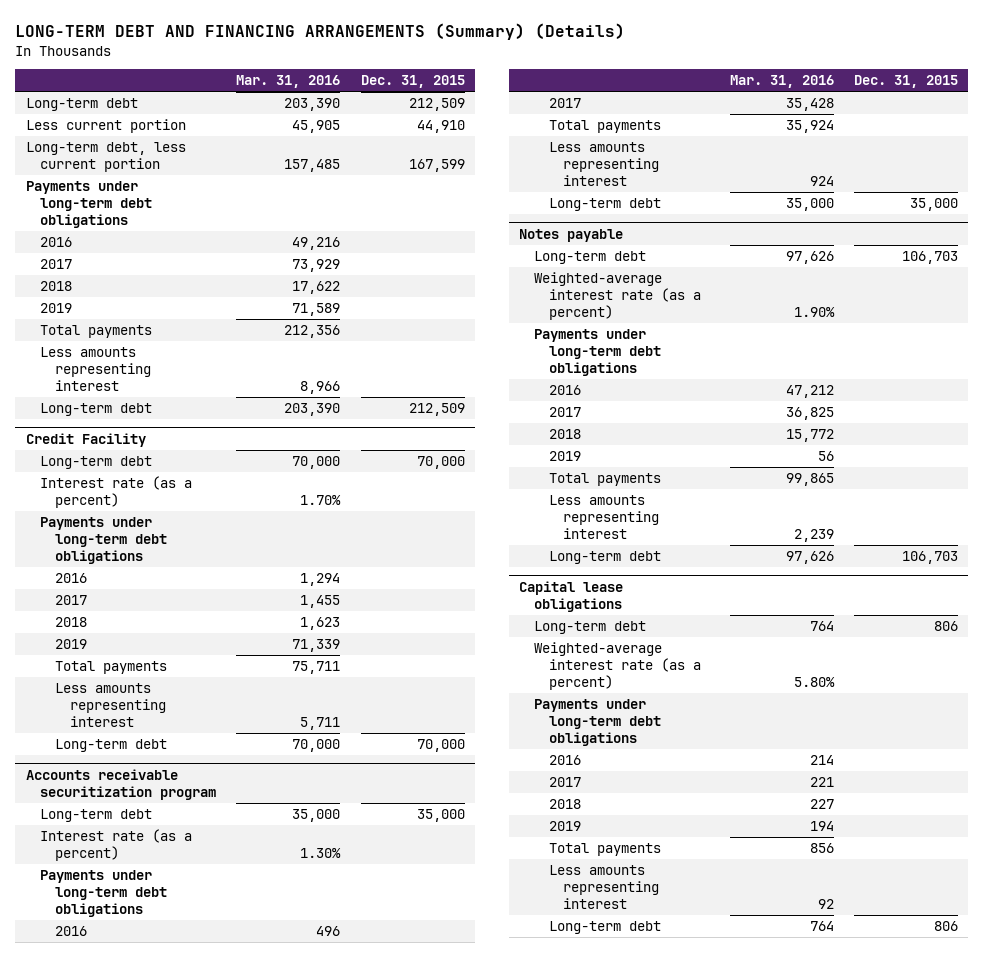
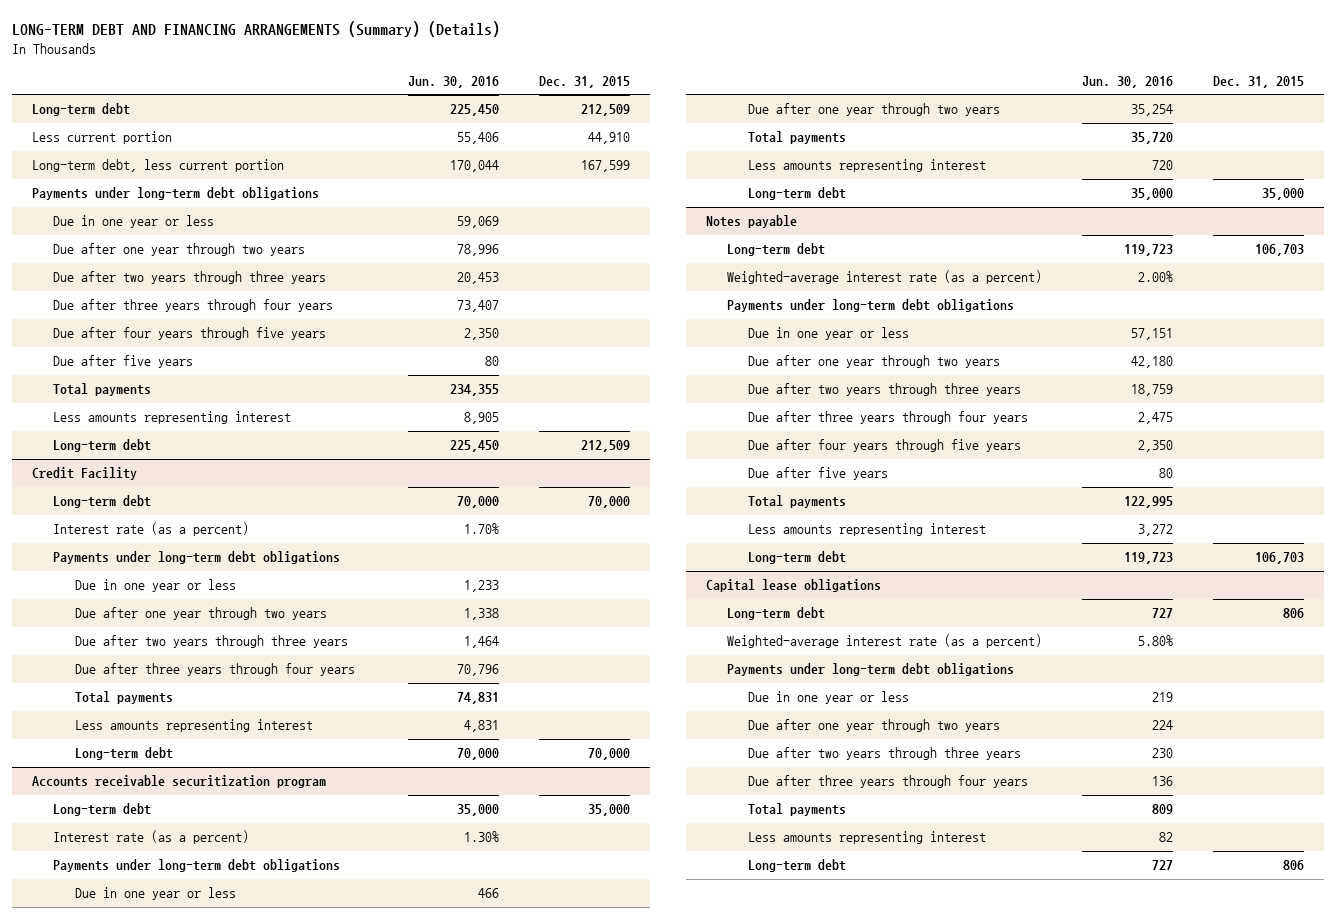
[236,75,341,89] Mar. 31, 2016 -> none
none -> [408,76,500,89] Jun. 30, 2016
[40,237,73,248] 2016 -> [53,215,215,229] Due in one year or less
[40,259,73,270] 2017 -> [53,243,306,257] Due after one year through two years
[40,281,73,292] 2018 -> [53,271,327,285] Due after two years through three years
[40,303,73,314] 2019 -> [53,299,334,313] Due after three years through four years
none -> [53,327,327,341] Due after four years through five years
none -> [53,355,194,369] Due after five years
[54,573,87,584] 2016 -> [74,579,236,593] Due in one year or less
[54,595,87,606] 2017 -> [74,607,327,621] Due after one year through two years
[54,617,87,628] 2018 -> [74,635,348,649] Due after two years through three years
[54,639,87,650] 2019 -> [74,663,355,677] Due after three years through four years
[54,926,87,937] 2016 -> [74,887,236,901] Due in one year or less
[548,98,581,109] 2017 -> [748,103,1001,117] Due after one year through two years
[548,385,581,396] 2016 -> [748,327,910,341] Due in one year or less
[548,407,581,418] 2017 -> [748,355,1001,369] Due after one year through two years
[548,429,581,440] 2018 -> [748,383,1022,397] Due after two years through three years
[548,451,581,462] 2019 -> [748,411,1029,425] Due after three years through four years
none -> [748,439,1022,453] Due after four years through five years
none -> [748,467,889,481] Due after five years
[548,755,581,766] 2016 -> [748,691,910,705] Due in one year or less
[548,777,581,788] 2017 -> [748,719,1001,733] Due after one year through two years
[548,799,581,810] 2018 -> [748,747,1022,761] Due after two years through three years
[548,821,581,832] 2019 -> [748,775,1029,789] Due after three years through four years

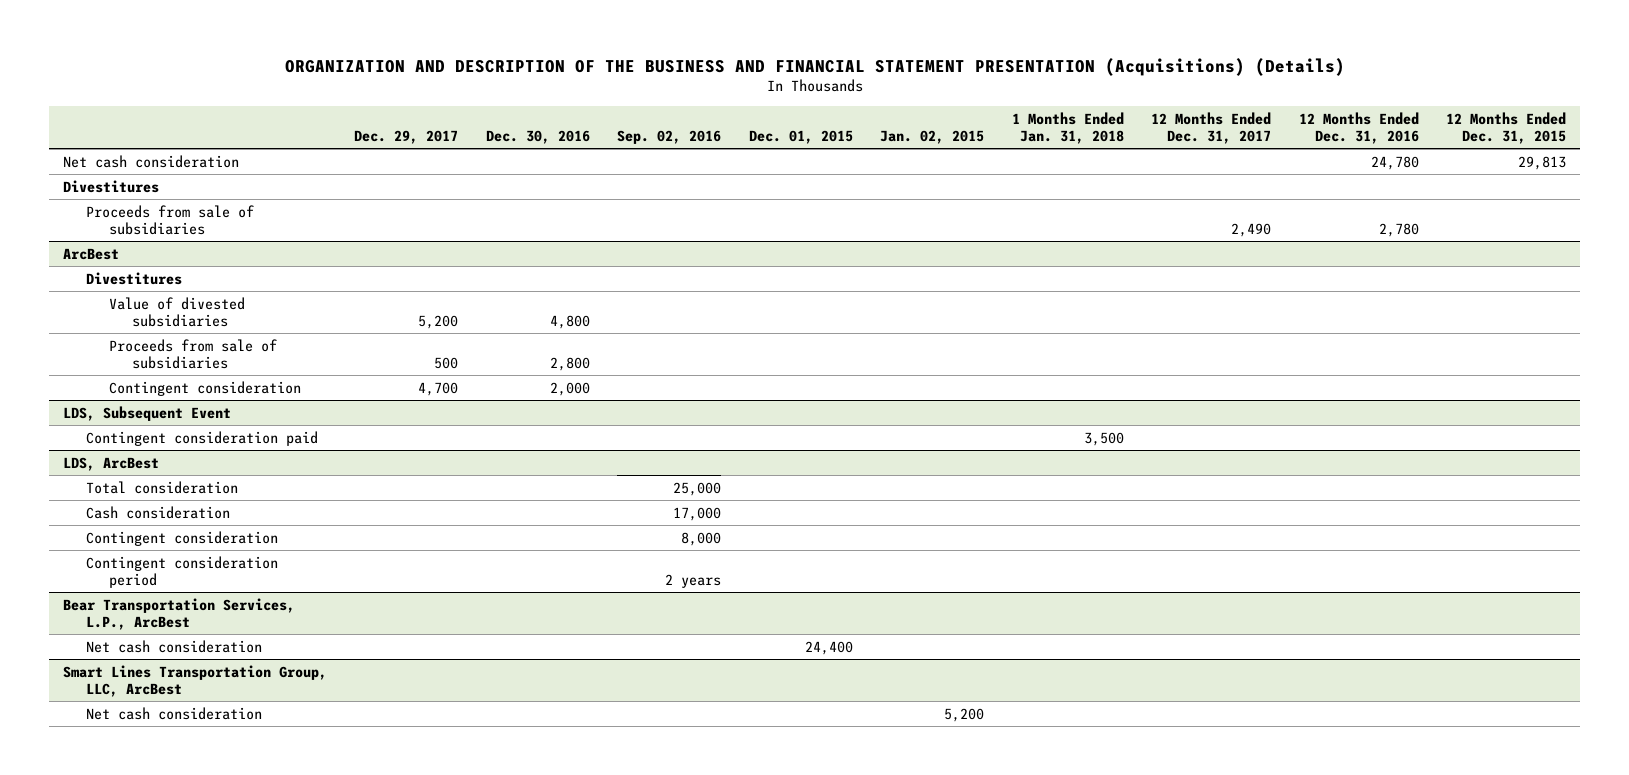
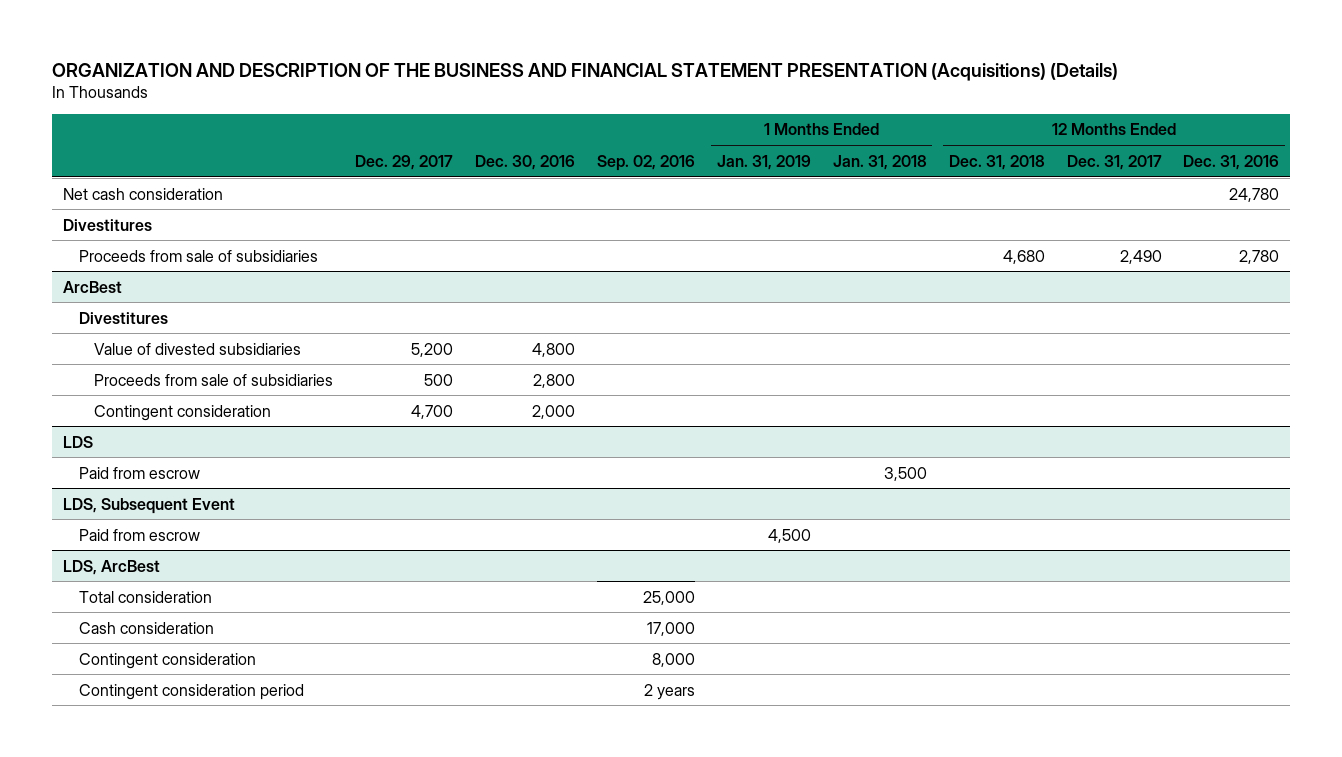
[748,129,853,144] Dec. 01, 2015 -> none
[880,129,985,144] Jan. 02, 2015 -> none
[1446,111,1567,144] 12 Months Ended Dec. 31, 2015 -> none
none -> [716,154,811,170] Jan. 31, 2019
none -> [948,154,1045,170] Dec. 31, 2018
none -> [62,435,93,448] LDS
none -> [78,466,200,479] Paid from escrow
[85,430,318,446] Contingent consideration paid -> none
none -> [78,528,200,541] Paid from escrow
[62,597,295,630] Bear Transportation Services, L.P., ArcBest -> none
[85,639,262,653] Net cash consideration -> none
[62,664,327,697] Smart Lines Transportation Group, LLC, ArcBest -> none
[85,706,262,720] Net cash consideration -> none

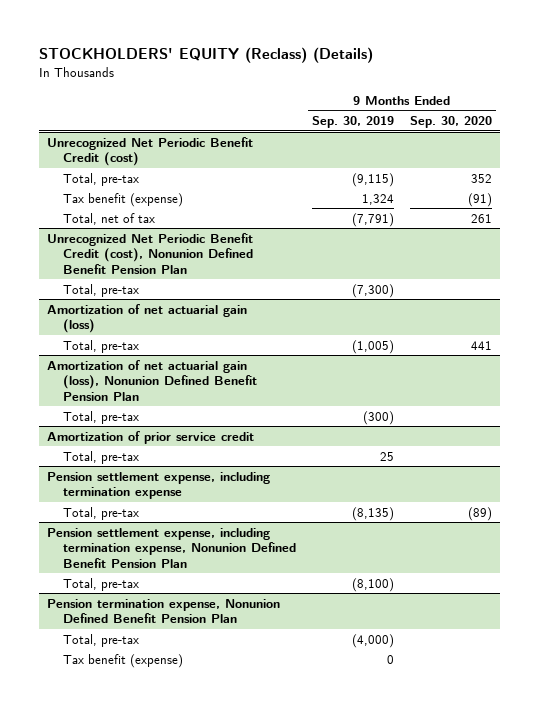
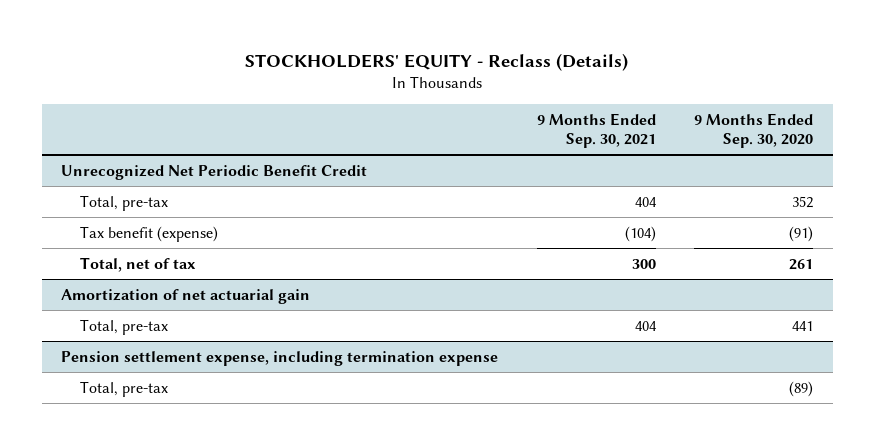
[38,47,373,64] STOCKHOLDERS' EQUITY (Reclass) (Details) -> [245,52,629,71] STOCKHOLDERS' EQUITY - Reclass (Details)
[312,116,395,129] Sep. 30, 2019 -> none
none -> [536,112,656,149] 9 Months Ended Sep. 30, 2021
[46,136,253,167] Unrecognized Net Periodic Benefit Credit (cost) -> [61,164,368,180] Unrecognized Net Periodic Benefit Credit
[46,232,254,274] Unrecognized Net Periodic Benefit Credit (cost), Nonunion Defined Benefit Pension Plan -> none
[63,283,140,297] Total, pre-tax -> none
[46,303,247,334] Amortization of net actuarial gain (loss) -> [61,288,311,304] Amortization of net actuarial gain
[46,359,258,401] Amortization of net actuarial gain (loss), Nonunion Defined Benefit Pension Plan -> none
[63,410,140,424] Total, pre-tax -> none
[46,430,254,444] Amortization of prior service credit -> none
[63,450,140,464] Total, pre-tax -> none
[46,527,297,568] Pension settlement expense, including termination expense, Nonunion Defined Benefit Pension Plan -> none
[63,577,140,591] Total, pre-tax -> none
[46,598,280,624] Pension termination expense, Nonunion Defined Benefit Pension Plan -> none
[63,633,140,647] Total, pre-tax -> none
[63,653,184,668] Tax benefit (expense) -> none

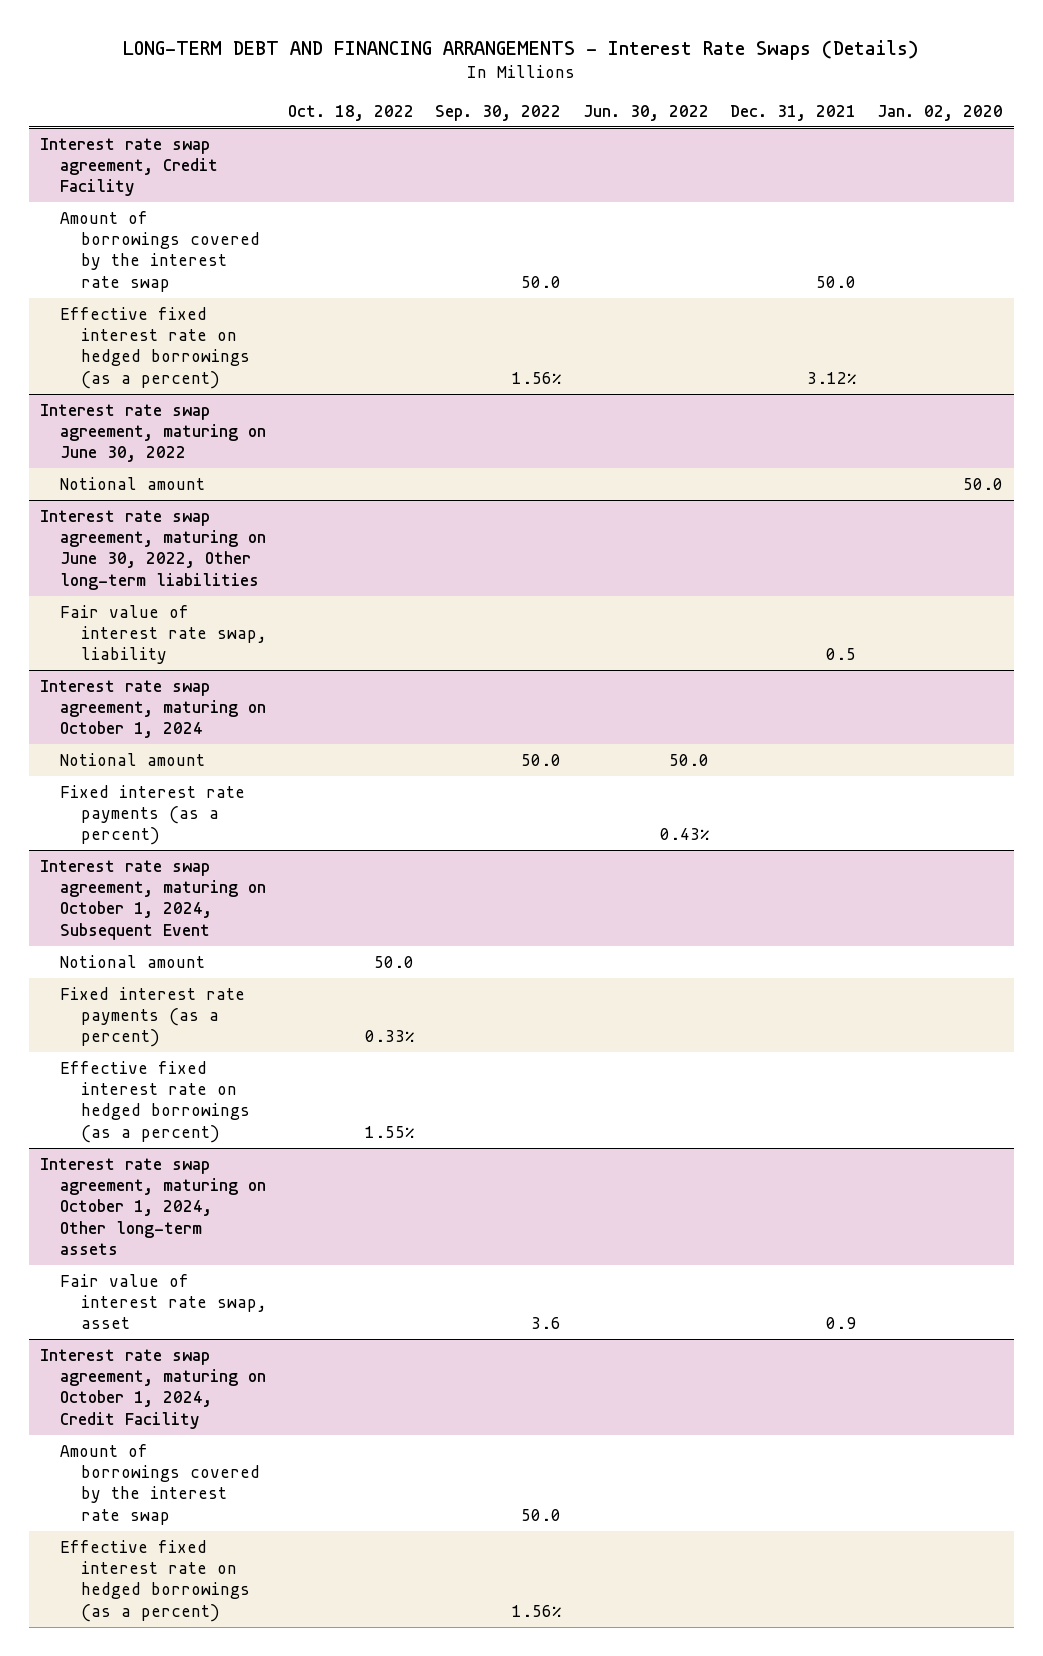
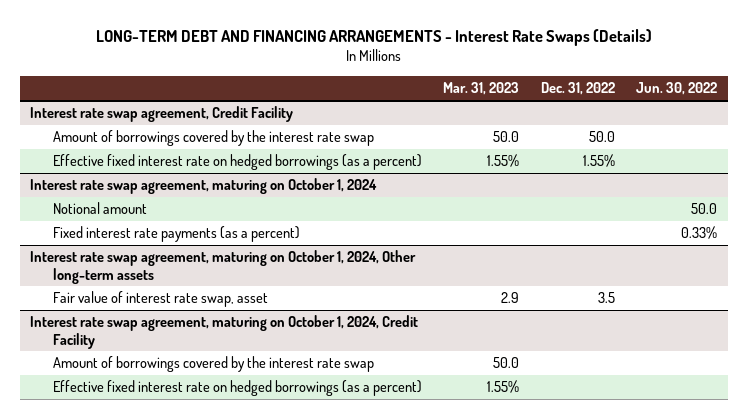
[288,104,415,121] Oct. 18, 2022 -> none
[435,104,562,121] Sep. 30, 2022 -> none
[729,104,856,121] Dec. 31, 2021 -> none
[876,104,1003,121] Jan. 02, 2020 -> none
none -> [443,82,520,96] Mar. 31, 2023
none -> [540,82,615,96] Dec. 31, 2022
[39,403,267,463] Interest rate swap agreement, maturing on June 30, 2022 -> none
[60,476,206,490] Notional amount -> none
[39,509,267,590] Interest rate swap agreement, maturing on June 30, 2022, Other long-term liabilities -> none
[60,604,267,665] Fair value of interest rate swap, liability -> none
[39,859,267,940] Interest rate swap agreement, maturing on October 1, 2024, Subsequent Event -> none
[60,954,206,968] Notional amount -> none
[60,986,246,1048] Fixed interest rate payments (as a percent) -> none
[60,1060,250,1143] Effective fixed interest rate on hedged borrowings (as a percent) -> none
[659,828,709,841] 0.43% -> [681,226,718,240] 0.33%

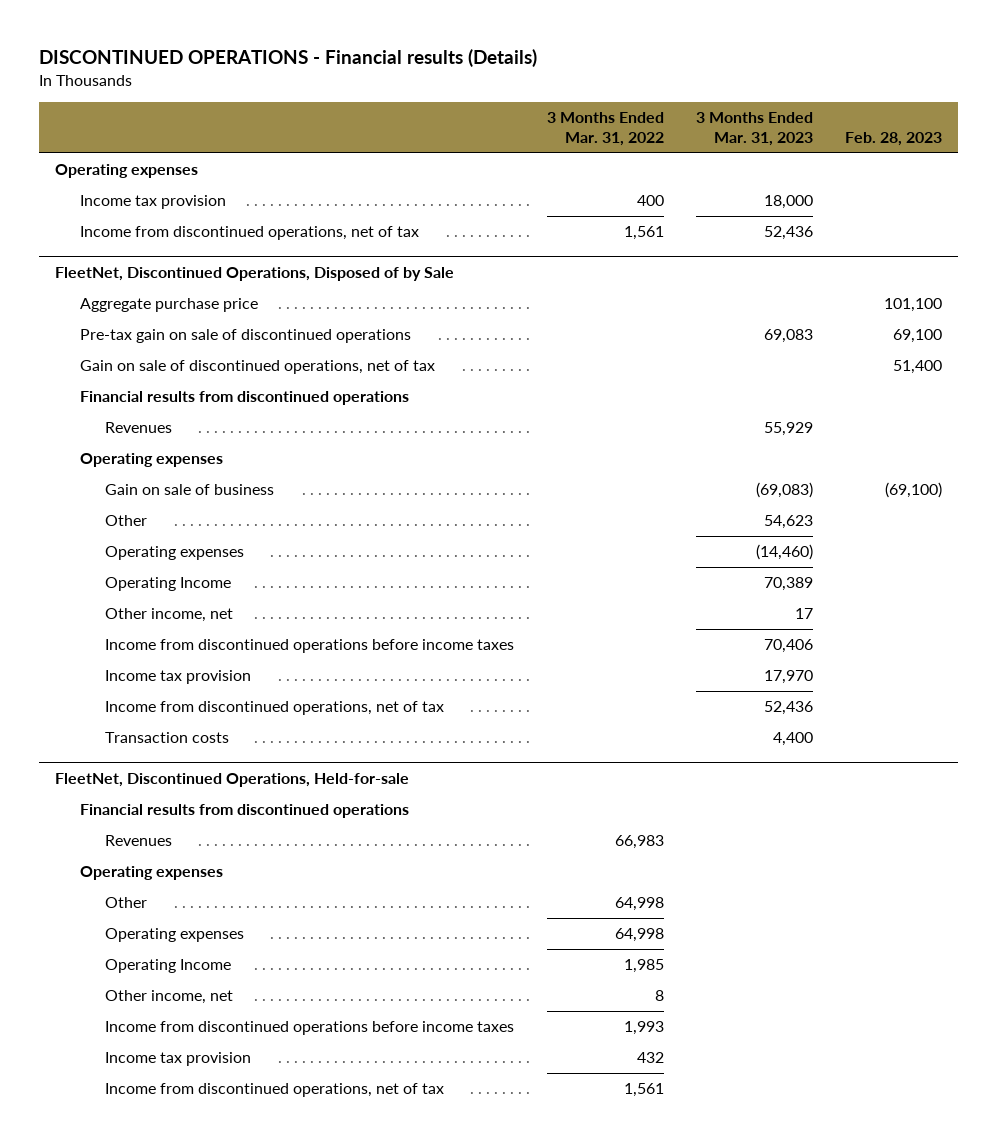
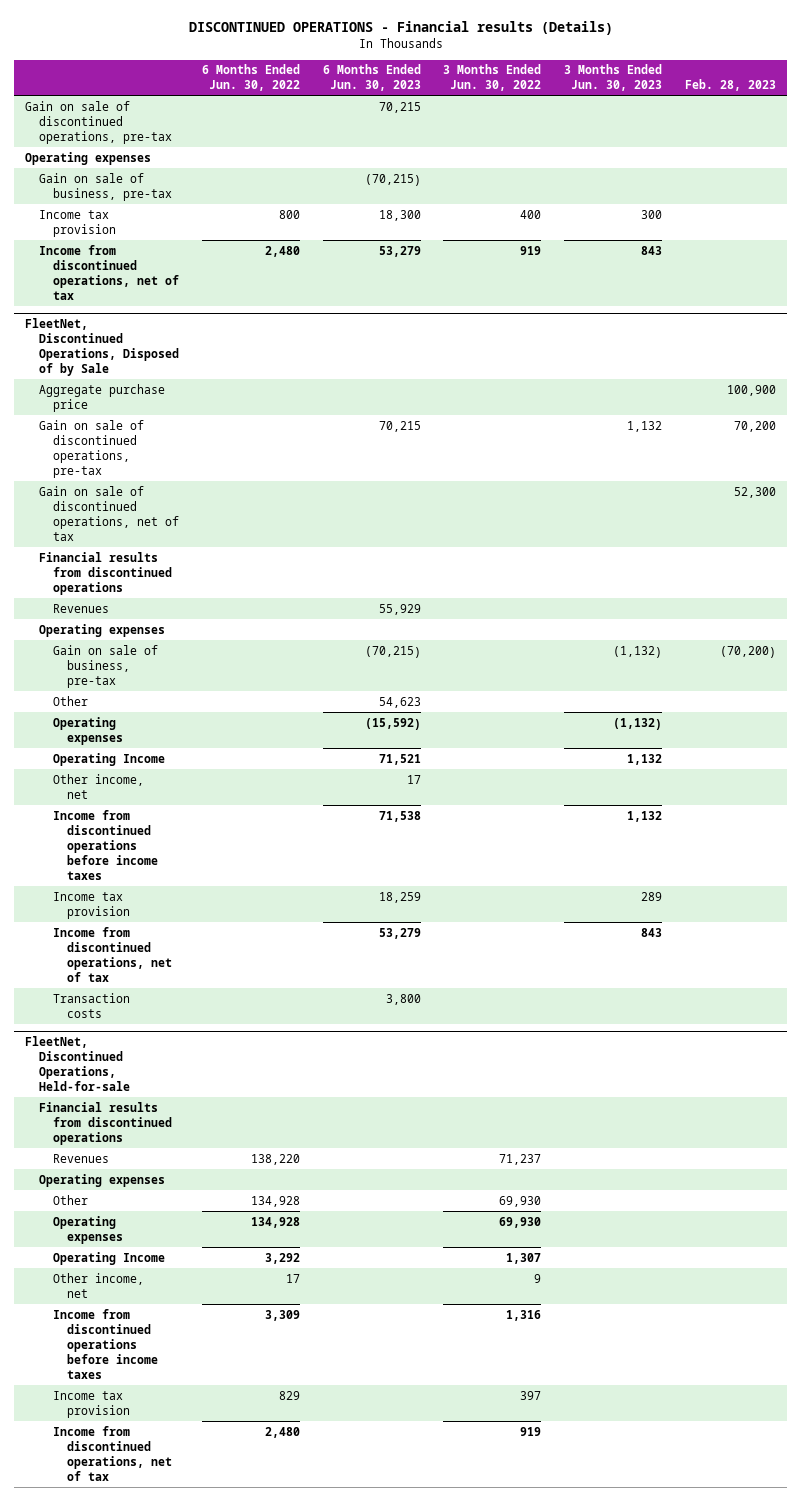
[546,112,664,146] 3 Months Ended Mar. 31, 2022 -> none
[695,112,813,146] 3 Months Ended Mar. 31, 2023 -> none
none -> [201,64,300,92] 6 Months Ended Jun. 30, 2022
none -> [322,64,421,92] 6 Months Ended Jun. 30, 2023
none -> [443,64,542,92] 3 Months Ended Jun. 30, 2022
none -> [564,64,663,92] 3 Months Ended Jun. 30, 2023
none -> [25,100,173,144] Gain on sale of discontinued operations, pre-tax
none -> [39,172,172,201] Gain on sale of business, pre-tax
[883,298,942,313] 101,100 -> [727,384,777,396] 100,900
[80,329,412,344] Pre-tax gain on sale of discontinued operations -> [39,419,145,478] Gain on sale of discontinued operations, pre-tax
[892,329,942,344] 69,100 -> [734,420,777,432] 70,200
[892,360,942,375] 51,400 -> [734,486,777,498] 52,300
[105,484,275,496] Gain on sale of business -> [52,644,158,688] Gain on sale of business, pre-tax
[884,482,942,499] (69,100) -> [720,645,777,658] (70,200)

